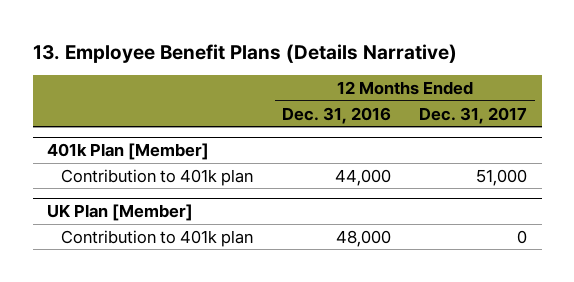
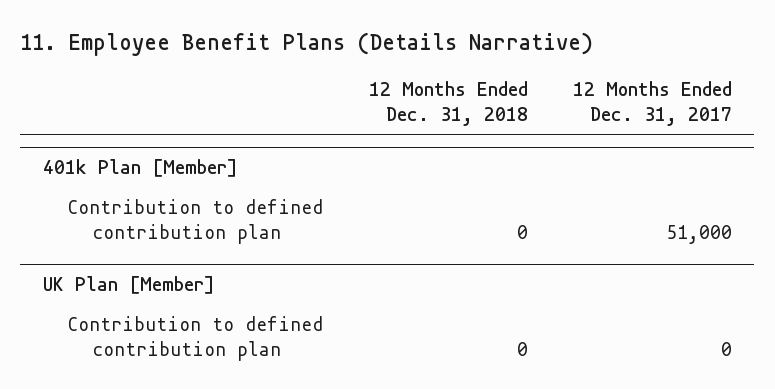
[32,43,457,63] 13. Employee Benefit Plans (Details Narrative) -> [20,32,594,57] 11. Employee Benefit Plans (Details Narrative)
[281,106,391,124] Dec. 31, 2016 -> none
none -> [368,81,528,126] 12 Months Ended Dec. 31, 2018
[61,168,254,186] Contribution to 401k plan -> [67,198,324,244] Contribution to defined contribution plan
[61,229,254,247] Contribution to 401k plan -> [67,315,324,361] Contribution to defined contribution plan

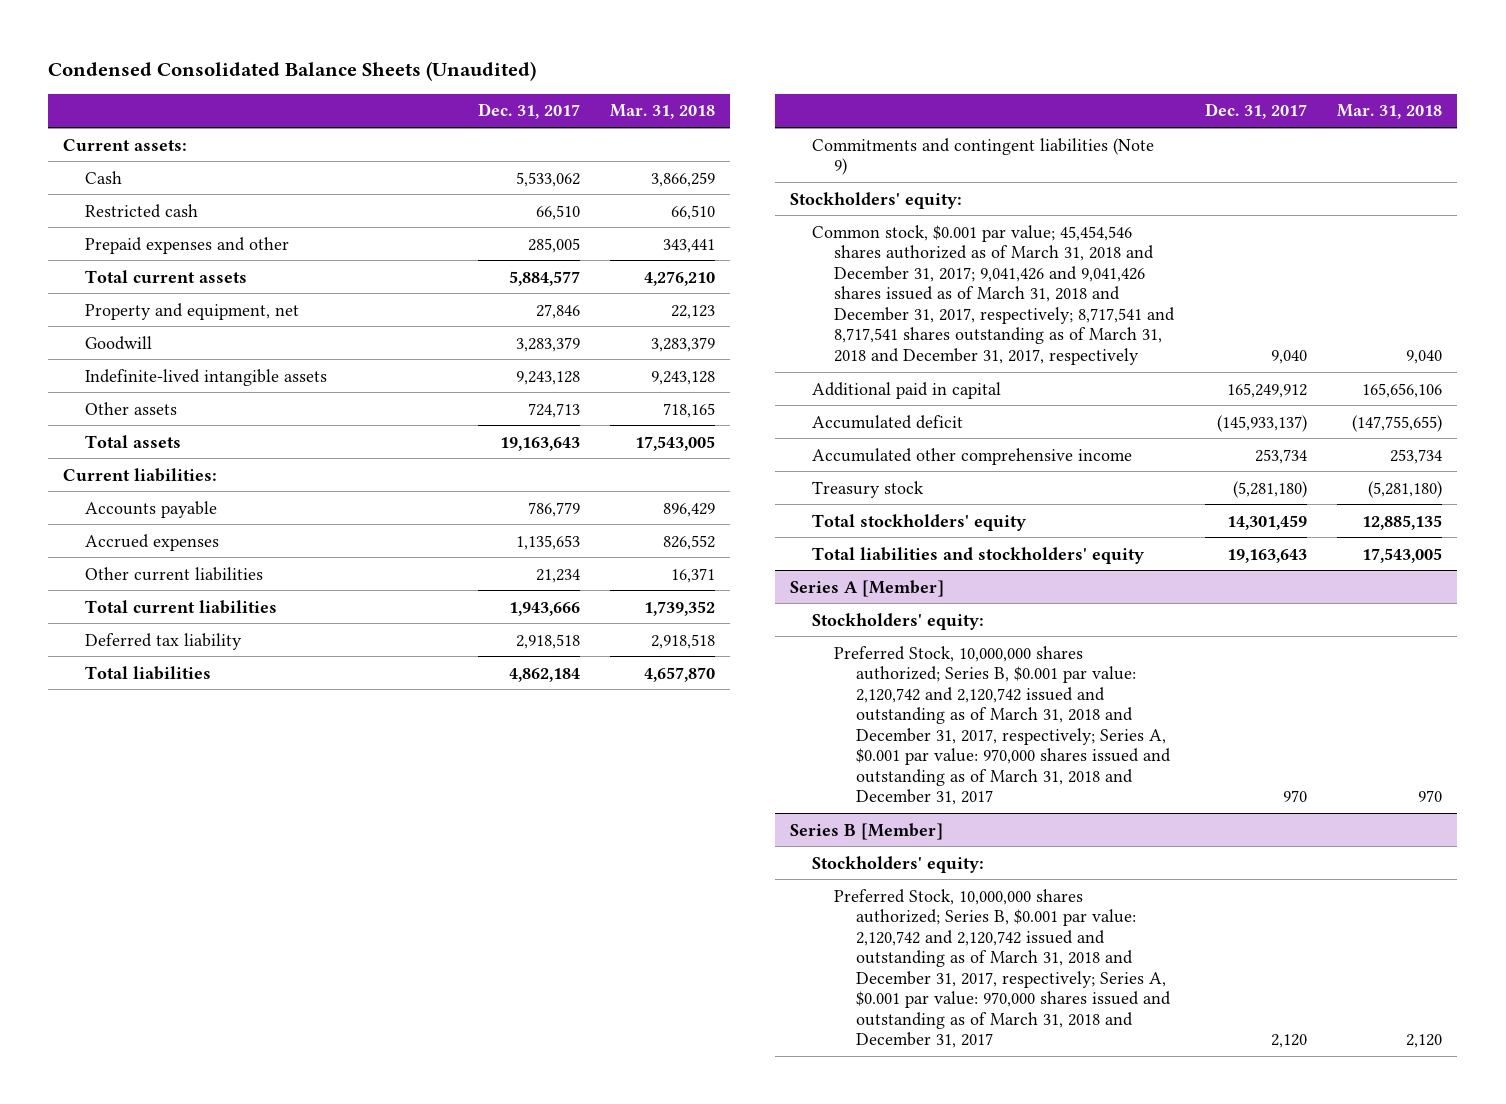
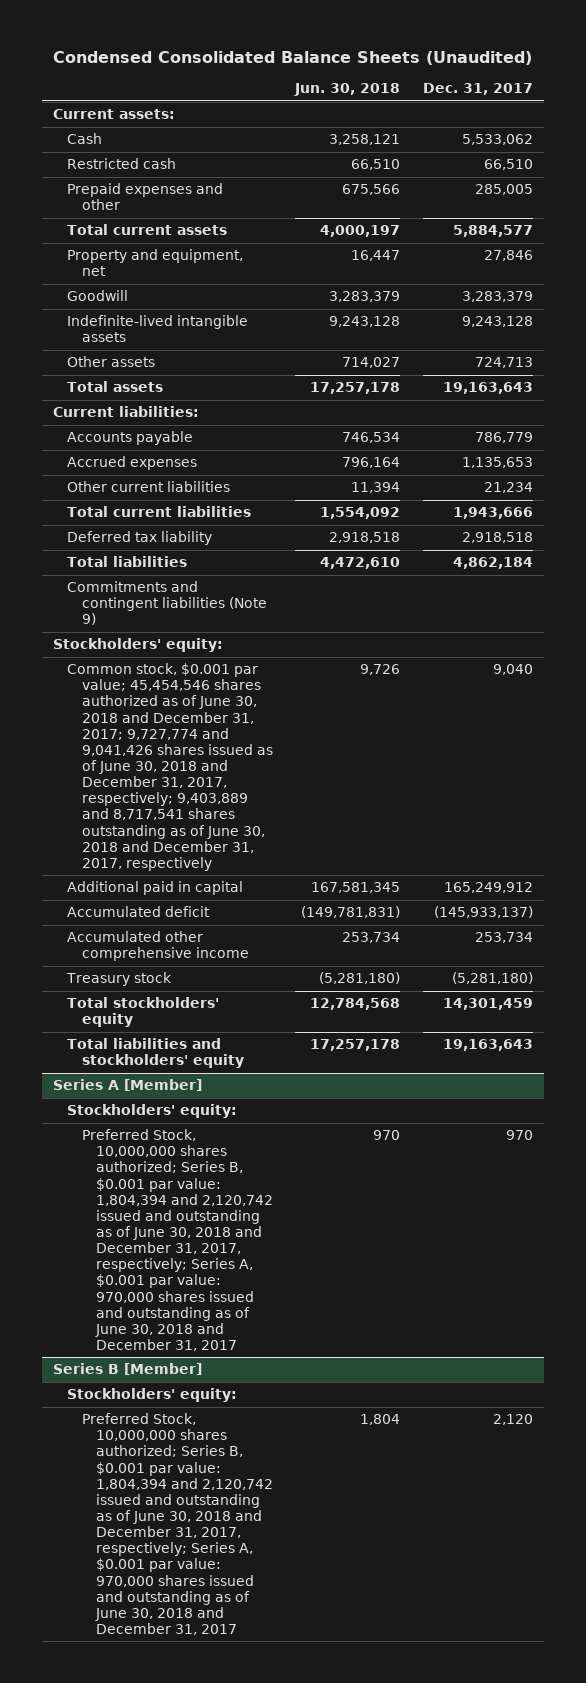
[610,104,716,120] Mar. 31, 2018 -> none
none -> [294,83,401,97] Jun. 30, 2018
[812,224,1176,365] Common stock, $0.001 par value; 45,454,546 shares authorized as of March 31, 2018 and December 31, 2017; 9,041,426 and 9,041,426 shares issued as of March 31, 2018 and December 31, 2017, respectively; 8,717,541 and 8,717,541 shares outstanding as of March 31, 2018 and December 31, 2017, respectively -> [67,663,273,871] Common stock, $0.001 par value; 45,454,546 shares authorized as of June 30, 2018 and December 31, 2017; 9,727,774 and 9,041,426 shares issued as of June 30, 2018 and December 31, 2017, respectively; 9,403,889 and 8,717,541 shares outstanding as of June 30, 2018 and December 31, 2017, respectively
[834,645,1172,806] Preferred Stock, 10,000,000 shares authorized; Series B, $0.001 par value: 2,120,742 and 2,120,742 issued and outstanding as of March 31, 2018 and December 31, 2017, respectively; Series A, $0.001 par value: 970,000 shares issued and outstanding as of March 31, 2018 and December 31, 2017 -> [81,1129,273,1352] Preferred Stock, 10,000,000 shares authorized; Series B, $0.001 par value: 1,804,394 and 2,120,742 issued and outstanding as of June 30, 2018 and December 31, 2017, respectively; Series A, $0.001 par value: 970,000 shares issued and outstanding as of June 30, 2018 and December 31, 2017
[834,888,1172,1049] Preferred Stock, 10,000,000 shares authorized; Series B, $0.001 par value: 2,120,742 and 2,120,742 issued and outstanding as of March 31, 2018 and December 31, 2017, respectively; Series A, $0.001 par value: 970,000 shares issued and outstanding as of March 31, 2018 and December 31, 2017 -> [81,1413,273,1636] Preferred Stock, 10,000,000 shares authorized; Series B, $0.001 par value: 1,804,394 and 2,120,742 issued and outstanding as of June 30, 2018 and December 31, 2017, respectively; Series A, $0.001 par value: 970,000 shares issued and outstanding as of June 30, 2018 and December 31, 2017

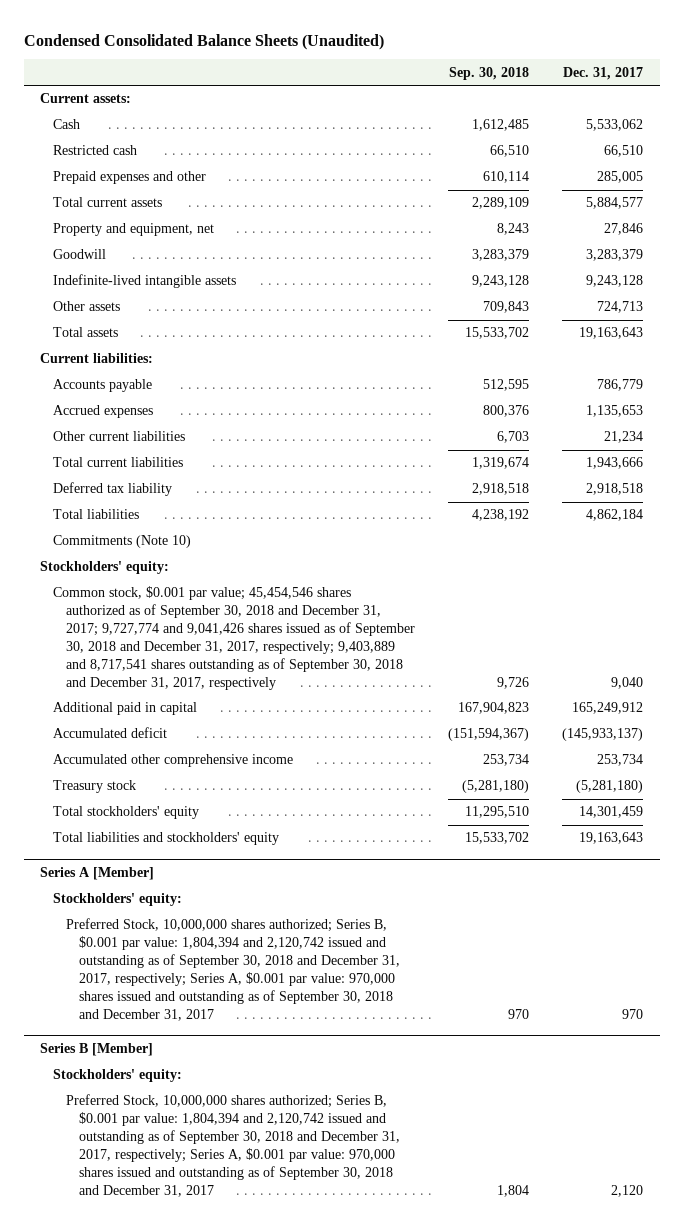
[294,83,401,97] Jun. 30, 2018 -> none
none -> [449,66,530,80] Sep. 30, 2018
[67,581,267,626] Commitments and contingent liabilities (Note 9) -> [53,535,192,549] Commitments (Note 10)
[67,663,273,871] Common stock, $0.001 par value; 45,454,546 shares authorized as of June 30, 2018 and December 31, 2017; 9,727,774 and 9,041,426 shares issued as of June 30, 2018 and December 31, 2017, respectively; 9,403,889 and 8,717,541 shares outstanding as of June 30, 2018 and December 31, 2017, respectively -> [53,586,416,690] Common stock, $0.001 par value; 45,454,546 shares authorized as of September 30, 2018 and December 31, 2017; 9,727,774 and 9,041,426 shares issued as of September 30, 2018 and December 31, 2017, respectively; 9,403,889 and 8,717,541 shares outstanding as of September 30, 2018 and December 31, 2017, respectively
[81,1129,273,1352] Preferred Stock, 10,000,000 shares authorized; Series B, $0.001 par value: 1,804,394 and 2,120,742 issued and outstanding as of June 30, 2018 and December 31, 2017, respectively; Series A, $0.001 par value: 970,000 shares issued and outstanding as of June 30, 2018 and December 31, 2017 -> [66,918,400,1021] Preferred Stock, 10,000,000 shares authorized; Series B, $0.001 par value: 1,804,394 and 2,120,742 issued and outstanding as of September 30, 2018 and December 31, 2017, respectively; Series A, $0.001 par value: 970,000 shares issued and outstanding as of September 30, 2018 and December 31, 2017
[81,1413,273,1636] Preferred Stock, 10,000,000 shares authorized; Series B, $0.001 par value: 1,804,394 and 2,120,742 issued and outstanding as of June 30, 2018 and December 31, 2017, respectively; Series A, $0.001 par value: 970,000 shares issued and outstanding as of June 30, 2018 and December 31, 2017 -> [66,1094,400,1197] Preferred Stock, 10,000,000 shares authorized; Series B, $0.001 par value: 1,804,394 and 2,120,742 issued and outstanding as of September 30, 2018 and December 31, 2017, respectively; Series A, $0.001 par value: 970,000 shares issued and outstanding as of September 30, 2018 and December 31, 2017

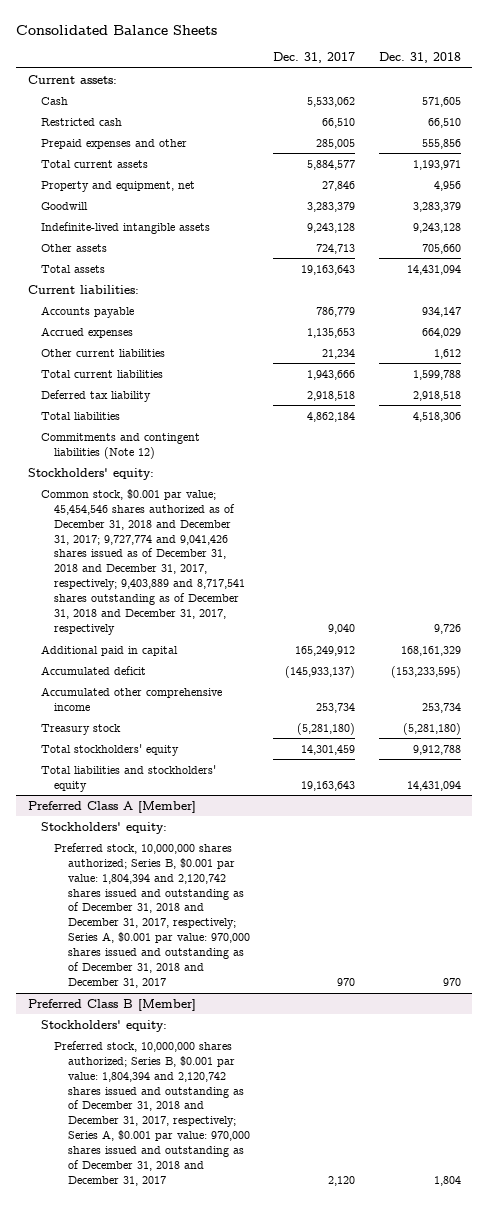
[23,33,384,50] Condensed Consolidated Balance Sheets (Unaudited) -> [16,24,218,35] Consolidated Balance Sheets
[449,66,530,80] Sep. 30, 2018 -> none
none -> [378,52,461,64] Dec. 31, 2018
[53,535,192,549] Commitments (Note 10) -> [41,432,201,459] Commitments and contingent liabilities (Note 12)
[53,586,416,690] Common stock, $0.001 par value; 45,454,546 shares authorized as of September 30, 2018 and December 31, 2017; 9,727,774 and 9,041,426 shares issued as of September 30, 2018 and December 31, 2017, respectively; 9,403,889 and 8,717,541 shares outstanding as of September 30, 2018 and December 31, 2017, respectively -> [41,488,246,636] Common stock, $0.001 par value; 45,454,546 shares authorized as of December 31, 2018 and December 31, 2017; 9,727,774 and 9,041,426 shares issued as of December 31, 2018 and December 31, 2017, respectively; 9,403,889 and 8,717,541 shares outstanding as of December 31, 2018 and December 31, 2017, respectively
[40,867,155,881] Series A [Member] -> none
none -> [28,800,197,813] Preferred Class A [Member]
[40,1043,154,1057] Series B [Member] -> none
[66,918,400,1021] Preferred Stock, 10,000,000 shares authorized; Series B, $0.001 par value: 1,804,394 and 2,120,742 issued and outstanding as of September 30, 2018 and December 31, 2017, respectively; Series A, $0.001 par value: 970,000 shares issued and outstanding as of September 30, 2018 and December 31, 2017 -> [54,842,250,989] Preferred stock, 10,000,000 shares authorized; Series B, $0.001 par value: 1,804,394 and 2,120,742 shares issued and outstanding as of December 31, 2018 and December 31, 2017, respectively; Series A, $0.001 par value: 970,000 shares issued and outstanding as of December 31, 2018 and December 31, 2017
none -> [28,998,197,1011] Preferred Class B [Member]
[66,1094,400,1197] Preferred Stock, 10,000,000 shares authorized; Series B, $0.001 par value: 1,804,394 and 2,120,742 issued and outstanding as of September 30, 2018 and December 31, 2017, respectively; Series A, $0.001 par value: 970,000 shares issued and outstanding as of September 30, 2018 and December 31, 2017 -> [54,1040,250,1187] Preferred stock, 10,000,000 shares authorized; Series B, $0.001 par value: 1,804,394 and 2,120,742 shares issued and outstanding as of December 31, 2018 and December 31, 2017, respectively; Series A, $0.001 par value: 970,000 shares issued and outstanding as of December 31, 2018 and December 31, 2017

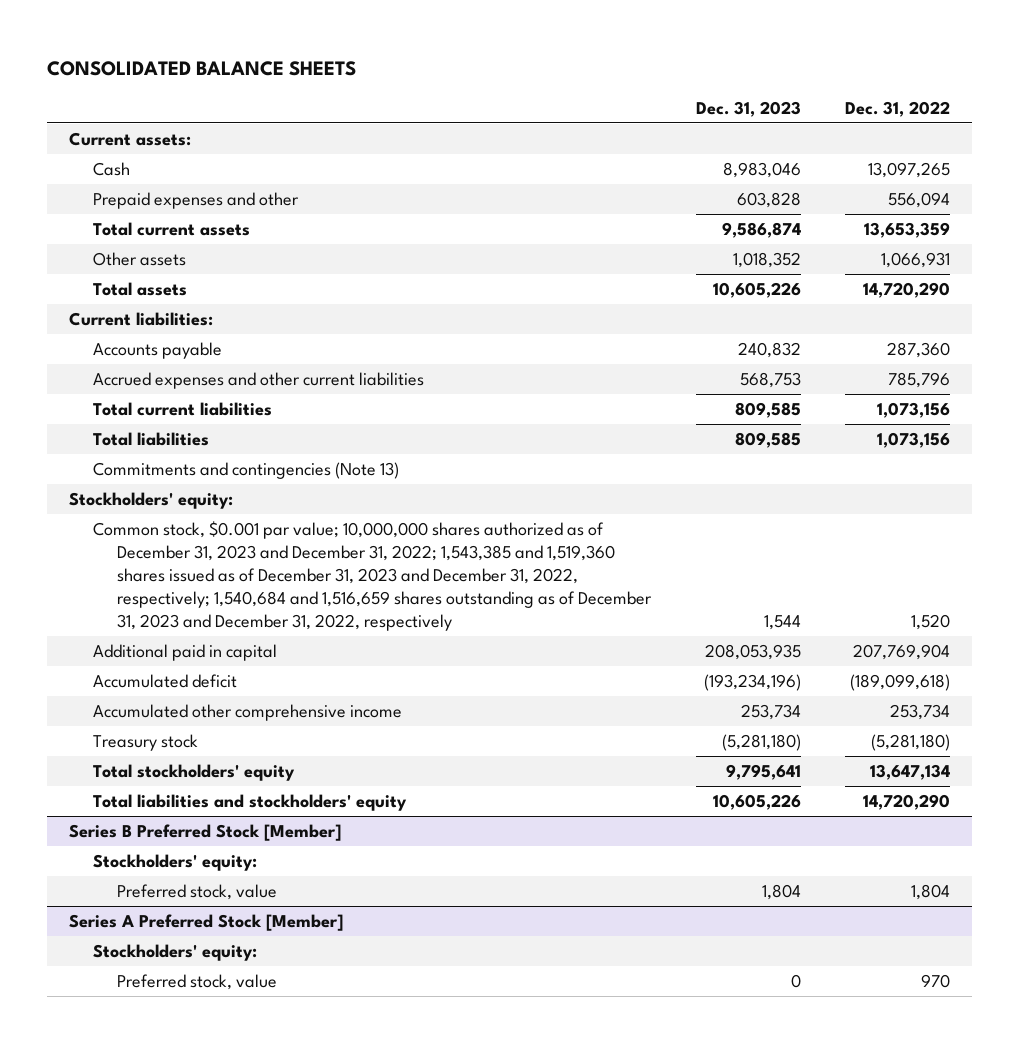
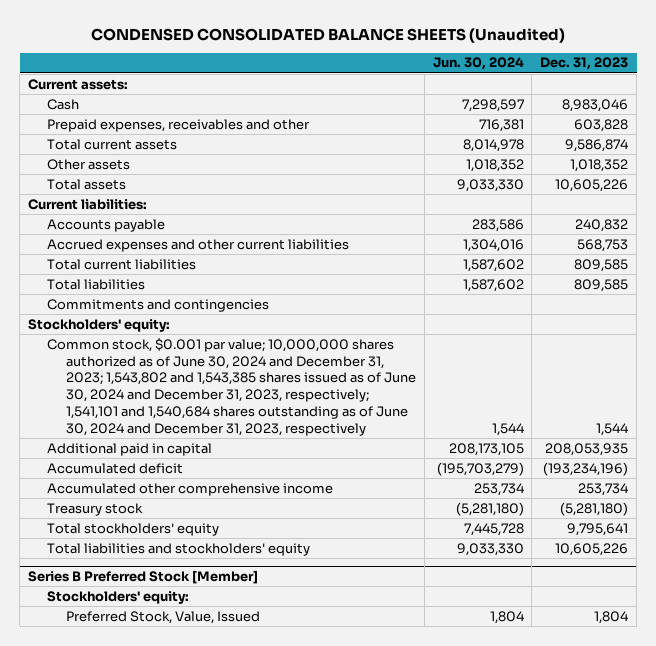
[47,60,357,76] CONSOLIDATED BALANCE SHEETS -> [91,27,566,43] CONDENSED CONSOLIDATED BALANCE SHEETS (Unaudited)
[844,100,950,117] Dec. 31, 2022 -> none
none -> [432,57,524,71] Jun. 30, 2024
[93,191,300,209] Prepaid expenses and other -> [46,118,310,132] Prepaid expenses, receivables and other
[93,461,400,479] Commitments and contingencies (Note 13) -> [46,298,269,312] Commitments and contingencies
[93,520,653,631] Common stock, $0.001 par value; 10,000,000 shares authorized as of December 31, 2023 and December 31, 2022; 1,543,385 and 1,519,360 shares issued as of December 31, 2023 and December 31, 2022, respectively; 1,540,684 and 1,516,659 shares outstanding as of December 31, 2023 and December 31, 2022, respectively -> [46,337,416,436] Common stock, $0.001 par value; 10,000,000 shares authorized as of June 30, 2024 and December 31, 2023; 1,543,802 and 1,543,385 shares issued as of June 30, 2024 and December 31, 2023, respectively; 1,541,101 and 1,540,684 shares outstanding as of June 30, 2024 and December 31, 2023, respectively
[69,913,344,931] Series A Preferred Stock [Member] -> none
[93,943,258,961] Stockholders' equity: -> none
[117,973,278,990] Preferred stock, value -> none
[117,883,278,900] Preferred stock, value -> [65,610,260,624] Preferred Stock, Value, Issued

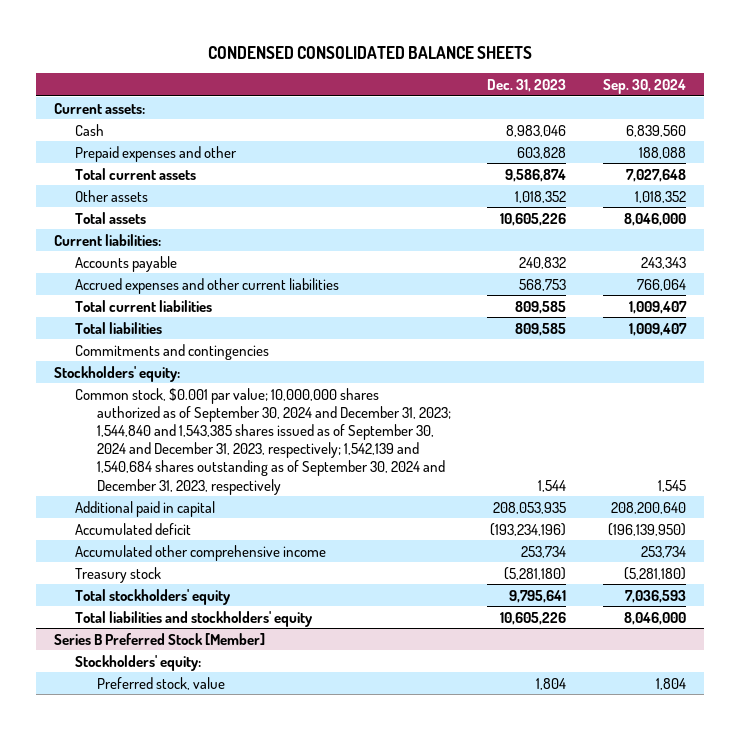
[91,27,566,43] CONDENSED CONSOLIDATED BALANCE SHEETS (Unaudited) -> [207,45,532,59] CONDENSED CONSOLIDATED BALANCE SHEETS
[432,57,524,71] Jun. 30, 2024 -> none
none -> [603,79,687,95] Sep. 30, 2024
[46,118,310,132] Prepaid expenses, receivables and other -> [75,145,238,162] Prepaid expenses and other
[46,337,416,436] Common stock, $0.001 par value; 10,000,000 shares authorized as of June 30, 2024 and December 31, 2023; 1,543,802 and 1,543,385 shares issued as of June 30, 2024 and December 31, 2023, respectively; 1,541,101 and 1,540,684 shares outstanding as of June 30, 2024 and December 31, 2023, respectively -> [75,387,451,495] Common stock, $0.001 par value; 10,000,000 shares authorized as of September 30, 2024 and December 31, 2023; 1,544,840 and 1,543,385 shares issued as of September 30, 2024 and December 31, 2023, respectively; 1,542,139 and 1,540,684 shares outstanding as of September 30, 2024 and December 31, 2023, respectively
[65,610,260,624] Preferred Stock, Value, Issued -> [96,676,225,690] Preferred stock, value

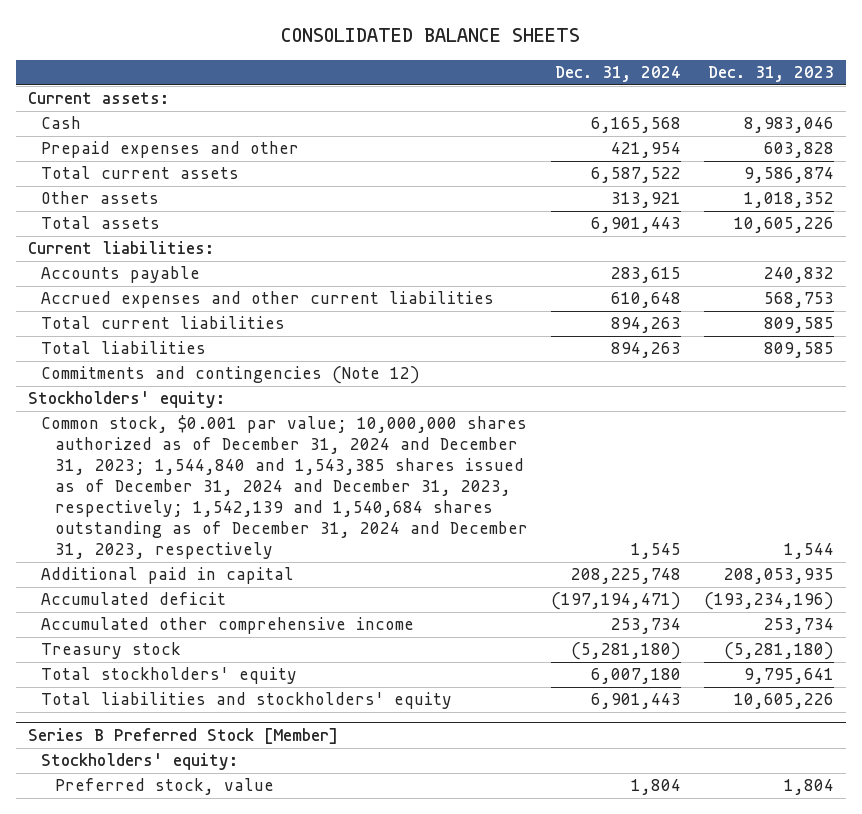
[207,45,532,59] CONDENSED CONSOLIDATED BALANCE SHEETS -> [280,28,580,43] CONSOLIDATED BALANCE SHEETS
[603,79,687,95] Sep. 30, 2024 -> none
none -> [554,65,681,82] Dec. 31, 2024
[75,343,270,360] Commitments and contingencies -> [41,366,421,385] Commitments and contingencies (Note 12)
[75,387,451,495] Common stock, $0.001 par value; 10,000,000 shares authorized as of September 30, 2024 and December 31, 2023; 1,544,840 and 1,543,385 shares issued as of September 30, 2024 and December 31, 2023, respectively; 1,542,139 and 1,540,684 shares outstanding as of September 30, 2024 and December 31, 2023, respectively -> [41,415,528,559] Common stock, $0.001 par value; 10,000,000 shares authorized as of December 31, 2024 and December 31, 2023; 1,544,840 and 1,543,385 shares issued as of December 31, 2024 and December 31, 2023, respectively; 1,542,139 and 1,540,684 shares outstanding as of December 31, 2024 and December 31, 2023, respectively

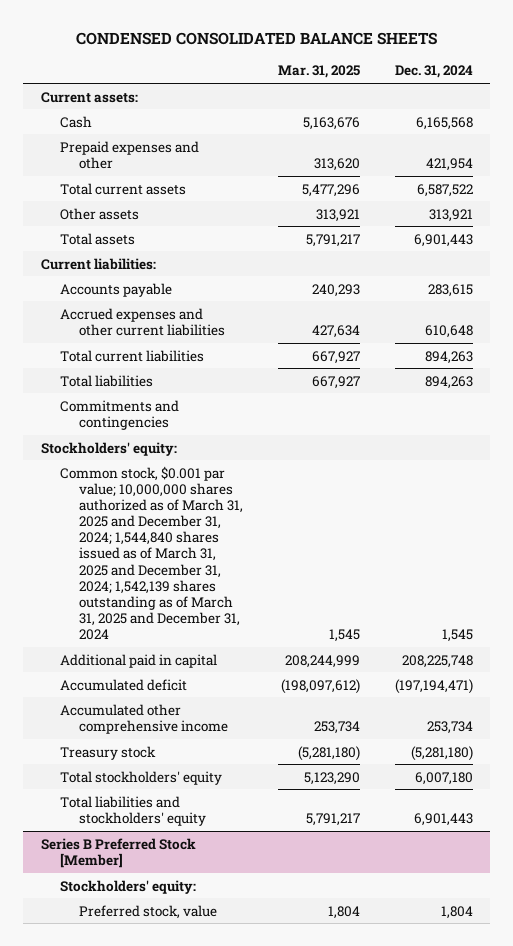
[280,28,580,43] CONSOLIDATED BALANCE SHEETS -> [75,32,437,46] CONDENSED CONSOLIDATED BALANCE SHEETS
[708,65,835,82] Dec. 31, 2023 -> none
none -> [277,65,360,79] Mar. 31, 2025
[41,366,421,385] Commitments and contingencies (Note 12) -> [59,399,179,430] Commitments and contingencies
[41,415,528,559] Common stock, $0.001 par value; 10,000,000 shares authorized as of December 31, 2024 and December 31, 2023; 1,544,840 and 1,543,385 shares issued as of December 31, 2024 and December 31, 2023, respectively; 1,542,139 and 1,540,684 shares outstanding as of December 31, 2024 and December 31, 2023, respectively -> [59,465,243,641] Common stock, $0.001 par value; 10,000,000 shares authorized as of March 31, 2025 and December 31, 2024; 1,544,840 shares issued as of March 31, 2025 and December 31, 2024; 1,542,139 shares outstanding as of March 31, 2025 and December 31, 2024

